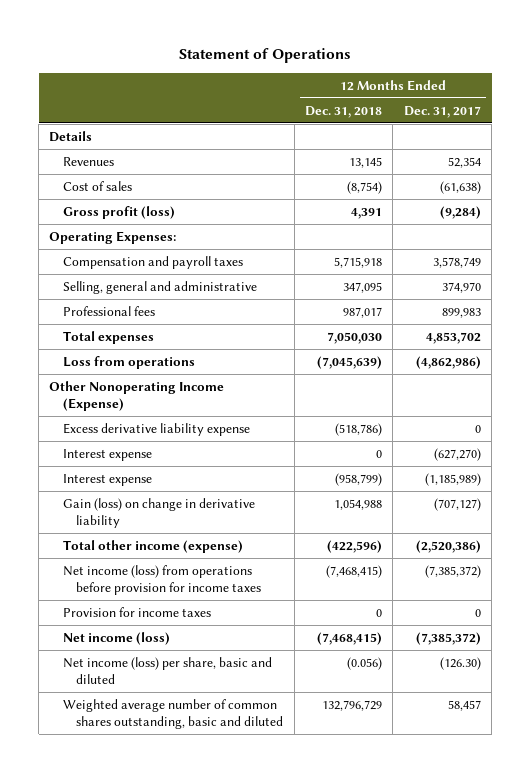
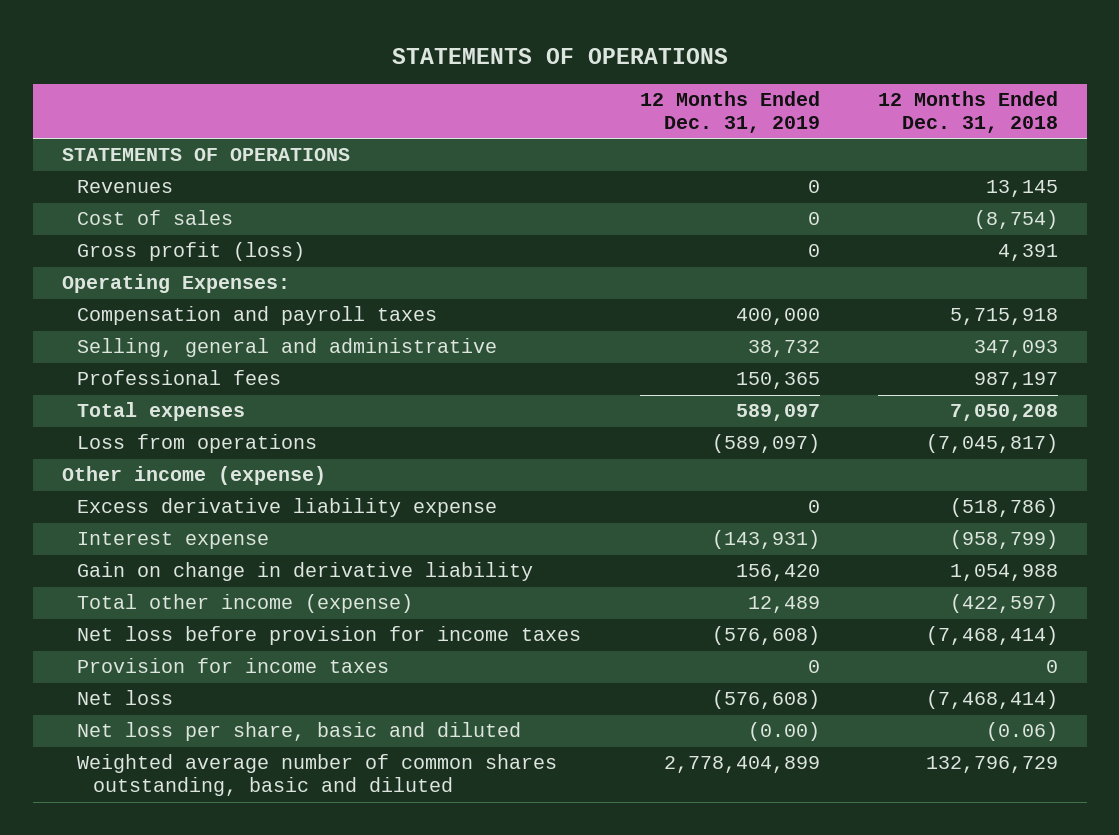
[179,48,352,64] Statement of Operations -> [391,47,728,64] STATEMENTS OF OPERATIONS
[403,105,481,118] Dec. 31, 2017 -> none
none -> [639,90,820,133] 12 Months Ended Dec. 31, 2019
[49,130,93,142] Details -> none
none -> [61,148,350,162] STATEMENTS OF OPERATIONS
[342,281,382,293] 347,095 -> [973,340,1058,358] 347,093
[342,306,382,318] 987,017 -> [973,372,1058,390] 987,197
[326,331,382,344] 7,050,030 -> [949,404,1058,422] 7,050,208
[316,355,382,369] (7,045,639) -> [925,434,1058,454] (7,045,817)
[49,380,225,411] Other Nonoperating Income (Expense) -> [61,466,326,486] Other income (expense)
[62,448,152,461] Interest expense -> none
[62,497,255,528] Gain (loss) on change in derivative liability -> [77,562,534,582] Gain on change in derivative liability
[326,539,382,553] (422,596) -> [949,594,1058,614] (422,597)
[62,564,262,595] Net income (loss) from operations before provision for income taxes -> [77,626,582,646] Net loss before provision for income taxes
[325,564,382,578] (7,468,415) -> [925,626,1058,646] (7,468,414)
[62,631,170,645] Net income (loss) -> [77,690,174,706] Net loss
[316,631,382,645] (7,468,415) -> [925,690,1058,710] (7,468,414)
[62,656,272,684] Net income (loss) per share, basic and diluted -> [77,722,522,742] Net loss per share, basic and diluted
[346,656,382,670] (0.056) -> [985,722,1058,742] (0.06)

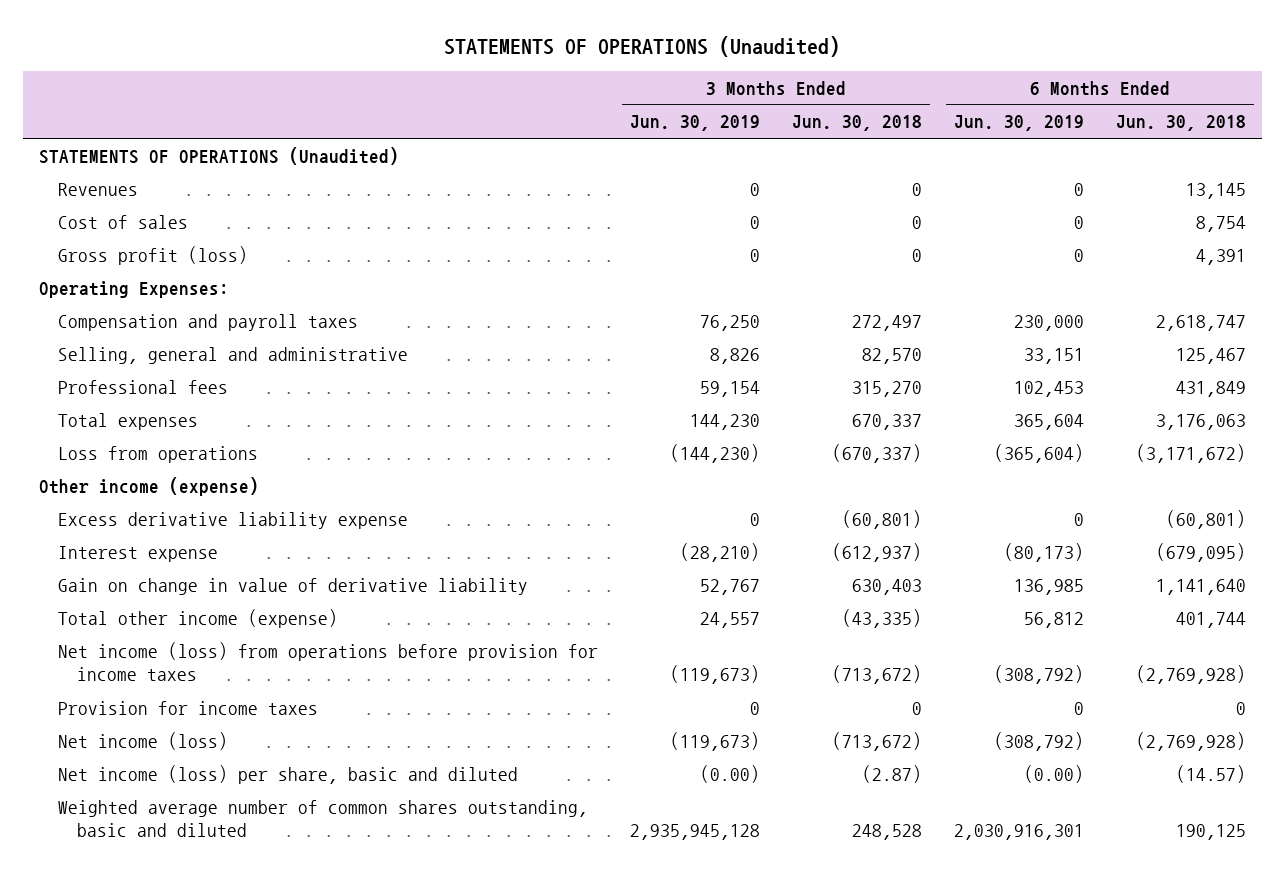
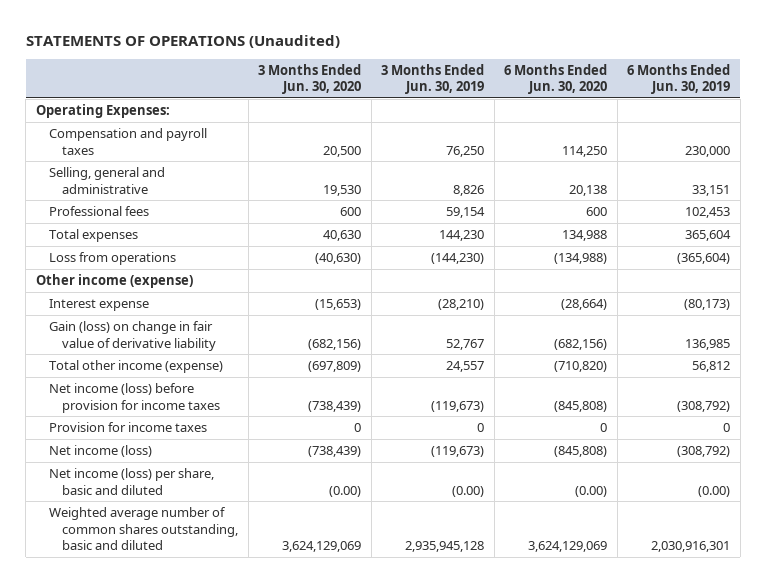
[791,115,922,132] Jun. 30, 2018 -> none
[1115,115,1246,132] Jun. 30, 2018 -> none
none -> [258,63,362,95] 3 Months Ended Jun. 30, 2020
none -> [504,63,608,95] 6 Months Ended Jun. 30, 2020
[39,146,400,165] STATEMENTS OF OPERATIONS (Unaudited) -> none
[58,182,139,196] Revenues -> none
[58,214,189,229] Cost of sales -> none
[58,245,249,265] Gross profit (loss) -> none
[58,511,409,529] Excess derivative liability expense -> none
[58,577,529,595] Gain on change in value of derivative liability -> [48,320,217,351] Gain (loss) on change in fair value of derivative liability
[58,641,599,682] Net income (loss) from operations before provision for income taxes -> [48,382,221,413] Net income (loss) before provision for income taxes

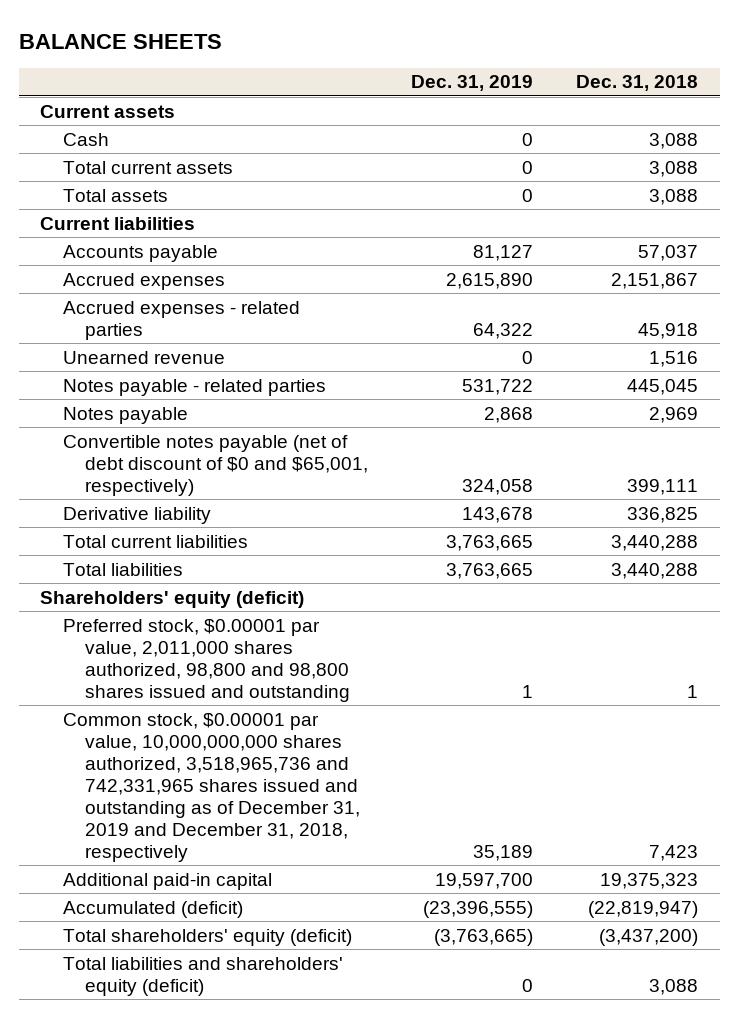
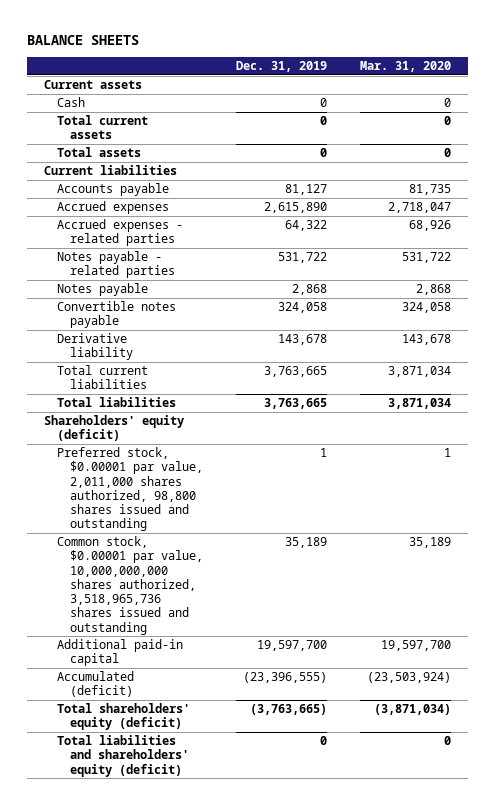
[576,75,699,92] Dec. 31, 2018 -> none
none -> [360,61,452,73] Mar. 31, 2020
[62,350,225,364] Unearned revenue -> none
[62,434,368,496] Convertible notes payable (net of debt discount of $0 and $65,001, respectively) -> [56,301,176,329] Convertible notes payable
[62,618,350,702] Preferred stock, $0.00001 par value, 2,011,000 shares authorized, 98,800 and 98,800 shares issued and outstanding -> [56,447,203,532] Preferred stock, $0.00001 par value, 2,011,000 shares authorized, 98,800 shares issued and outstanding
[62,712,360,863] Common stock, $0.00001 par value, 10,000,000,000 shares authorized, 3,518,965,736 and 742,331,965 shares issued and outstanding as of December 31, 2019 and December 31, 2018, respectively -> [56,536,203,635] Common stock, $0.00001 par value, 10,000,000,000 shares authorized, 3,518,965,736 shares issued and outstanding

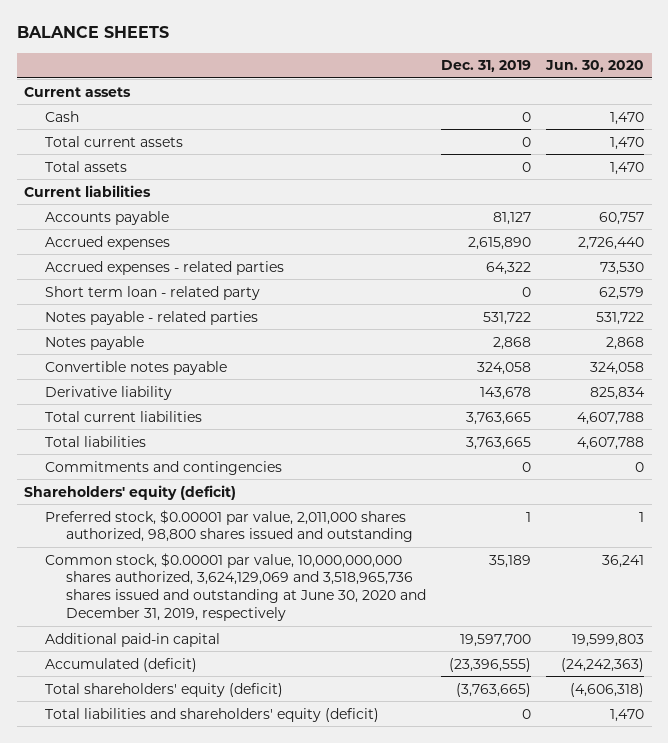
[360,61,452,73] Mar. 31, 2020 -> none
none -> [545,60,645,73] Jun. 30, 2020
none -> [45,285,261,300] Short term loan - related party
none -> [45,460,283,475] Commitments and contingencies
[56,536,203,635] Common stock, $0.00001 par value, 10,000,000,000 shares authorized, 3,518,965,736 shares issued and outstanding -> [45,552,427,621] Common stock, $0.00001 par value, 10,000,000,000 shares authorized, 3,624,129,069 and 3,518,965,736 shares issued and outstanding at June 30, 2020 and December 31, 2019, respectively

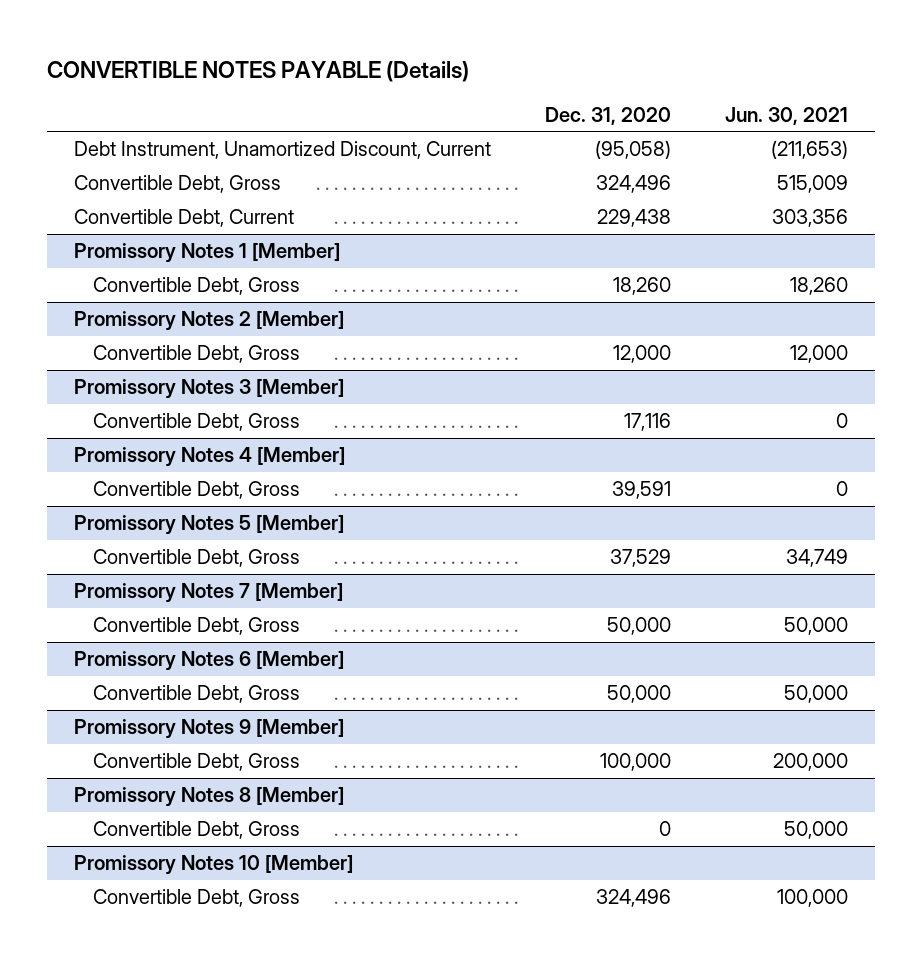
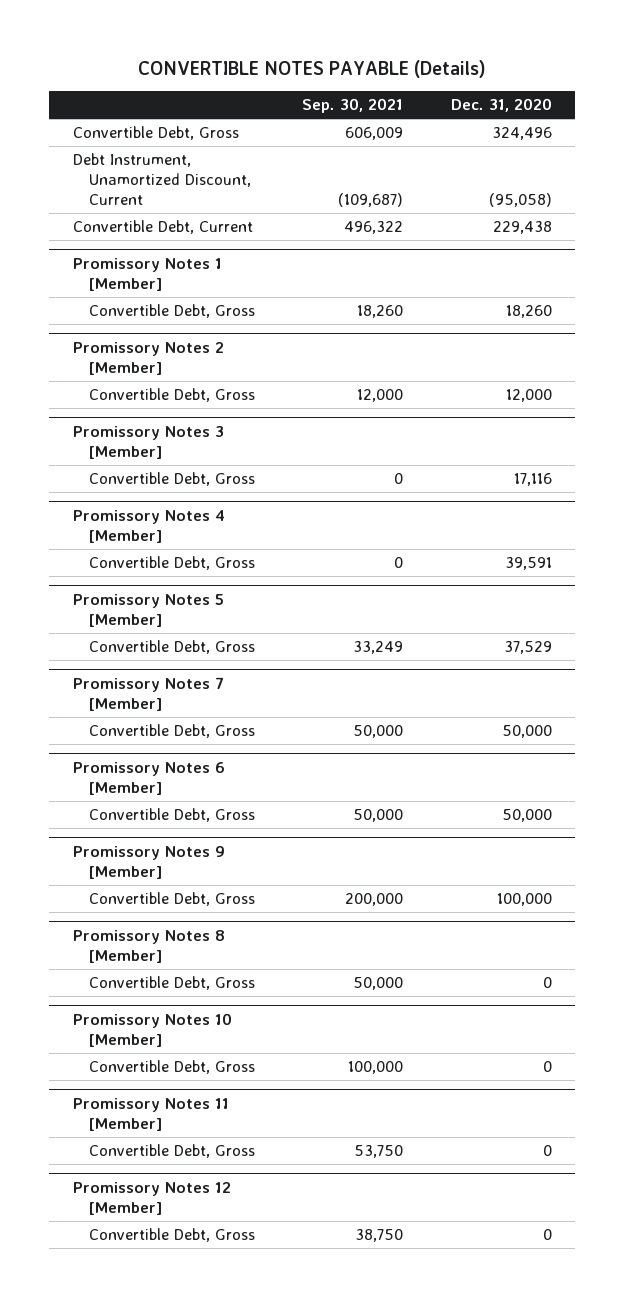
[725,106,849,125] Jun. 30, 2021 -> none
none -> [302,98,404,114] Sep. 30, 2021
[74,141,492,160] Debt Instrument, Unamortized Discount, Current -> [72,153,252,205] Debt Instrument, Unamortized Discount, Current
[596,889,672,908] 324,496 -> [542,1061,552,1073] 0
none -> [72,1098,229,1131] Promissory Notes 11 [Member]
none -> [89,1144,256,1159] Convertible Debt, Gross
none -> [72,1182,231,1215] Promissory Notes 12 [Member]
none -> [89,1228,256,1243] Convertible Debt, Gross

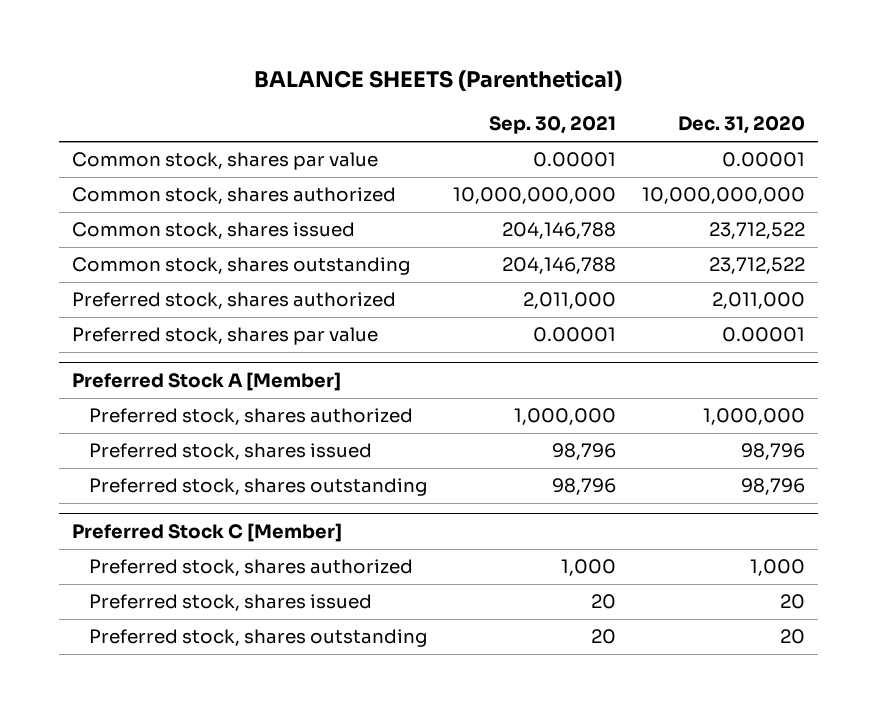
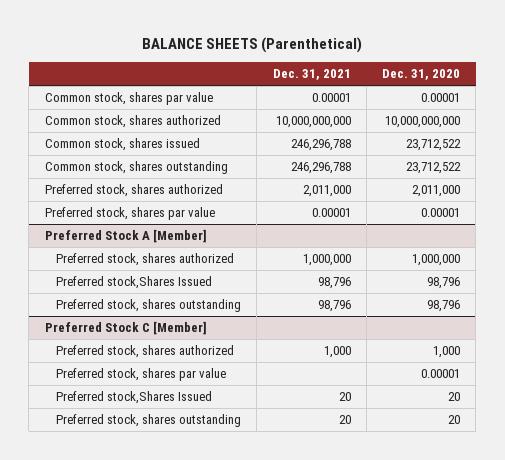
[488,116,616,135] Sep. 30, 2021 -> none
none -> [272,69,351,81] Dec. 31, 2021
[88,443,372,461] Preferred stock, shares issued -> [56,276,213,290] Preferred stock,Shares Issued
none -> [56,368,227,382] Preferred stock, shares par value
[88,594,372,612] Preferred stock, shares issued -> [56,391,213,405] Preferred stock,Shares Issued

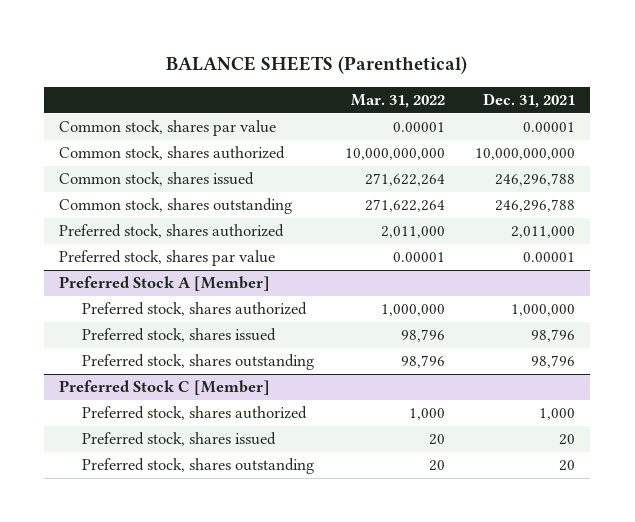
[382,69,461,81] Dec. 31, 2020 -> none
none -> [350,94,445,109] Mar. 31, 2022
[56,276,213,290] Preferred stock,Shares Issued -> [82,328,277,343] Preferred stock, shares issued
[56,368,227,382] Preferred stock, shares par value -> none
[56,391,213,405] Preferred stock,Shares Issued -> [82,432,277,447] Preferred stock, shares issued

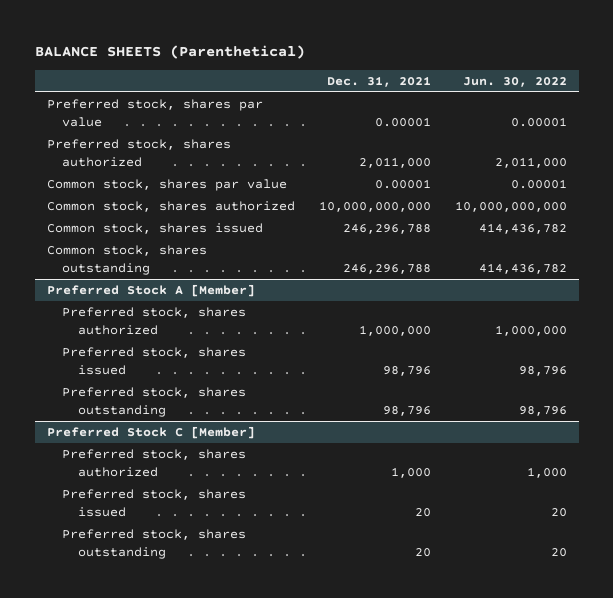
[350,94,445,109] Mar. 31, 2022 -> none
none -> [462,76,567,87] Jun. 30, 2022
[59,250,276,267] Preferred stock, shares par value -> [46,99,263,127] Preferred stock, shares par value
[59,224,285,239] Preferred stock, shares authorized -> [46,139,231,167] Preferred stock, shares authorized

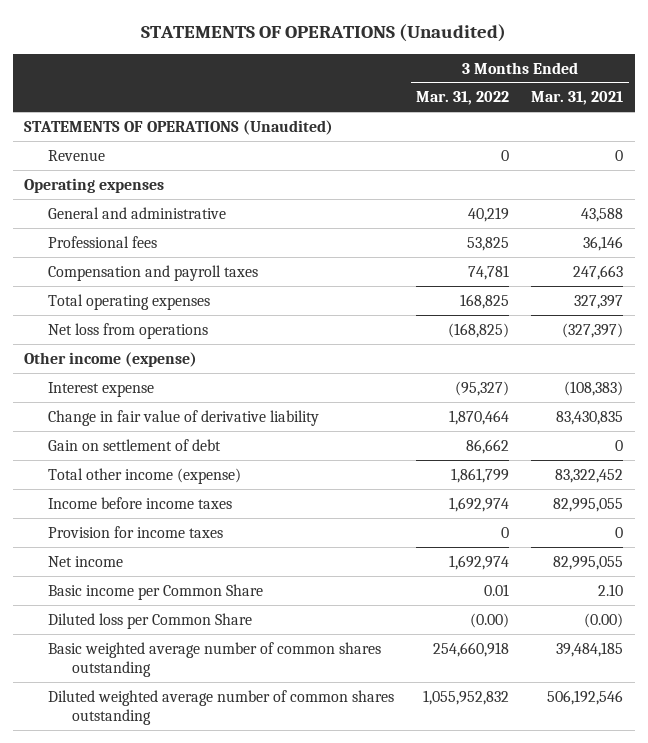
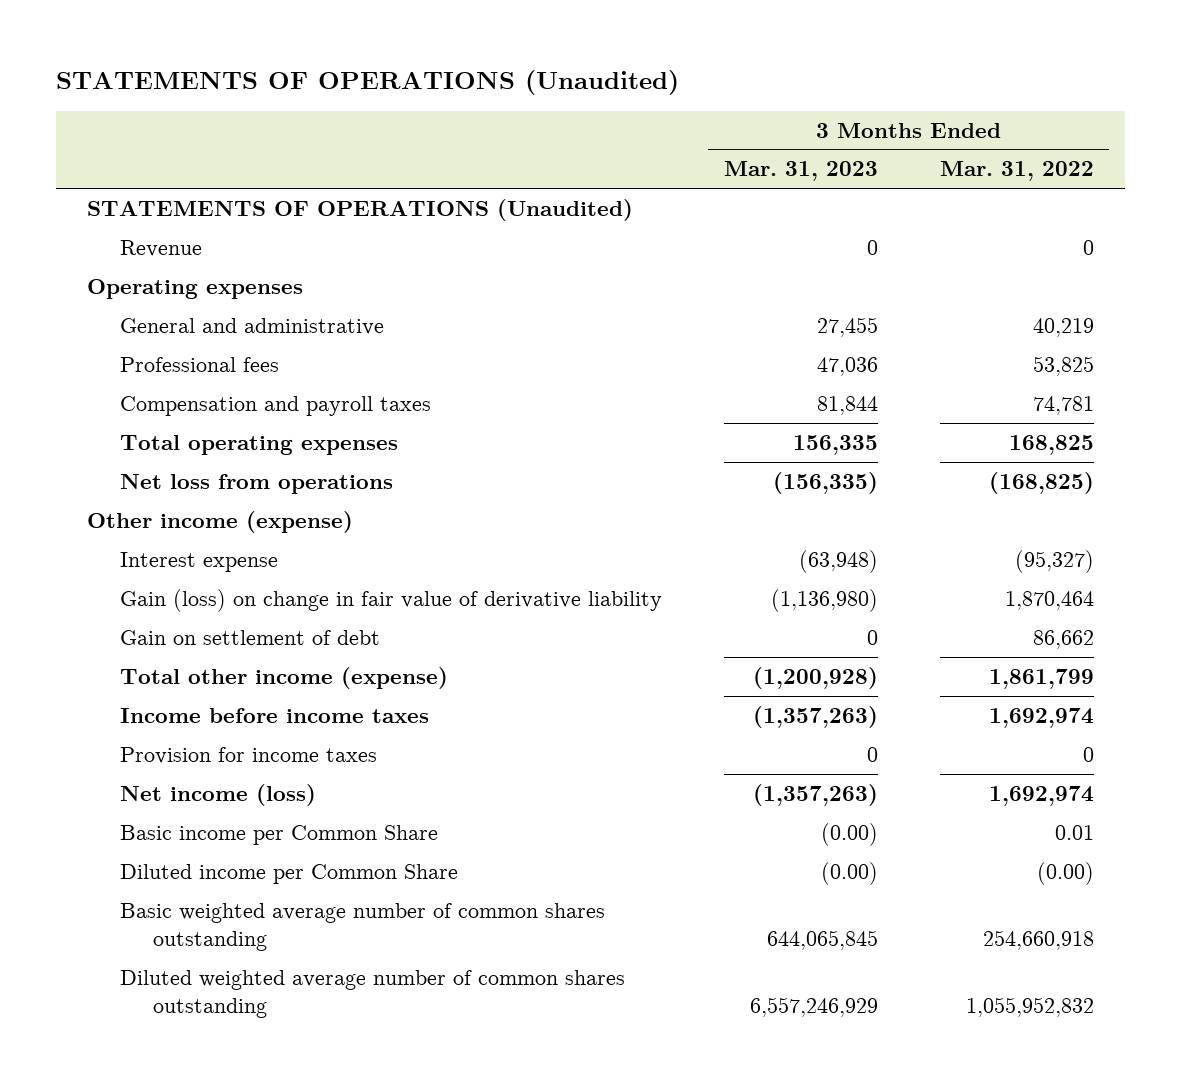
[531,91,624,106] Mar. 31, 2021 -> none
none -> [723,161,878,182] Mar. 31, 2023
[48,409,320,426] Change in fair value of derivative liability -> [119,588,662,612] Gain (loss) on change in fair value of derivative liability
[48,555,124,567] Net income -> [119,783,316,806] Net income (loss)
[48,612,253,629] Diluted loss per Common Share -> [119,863,458,884] Diluted income per Common Share

